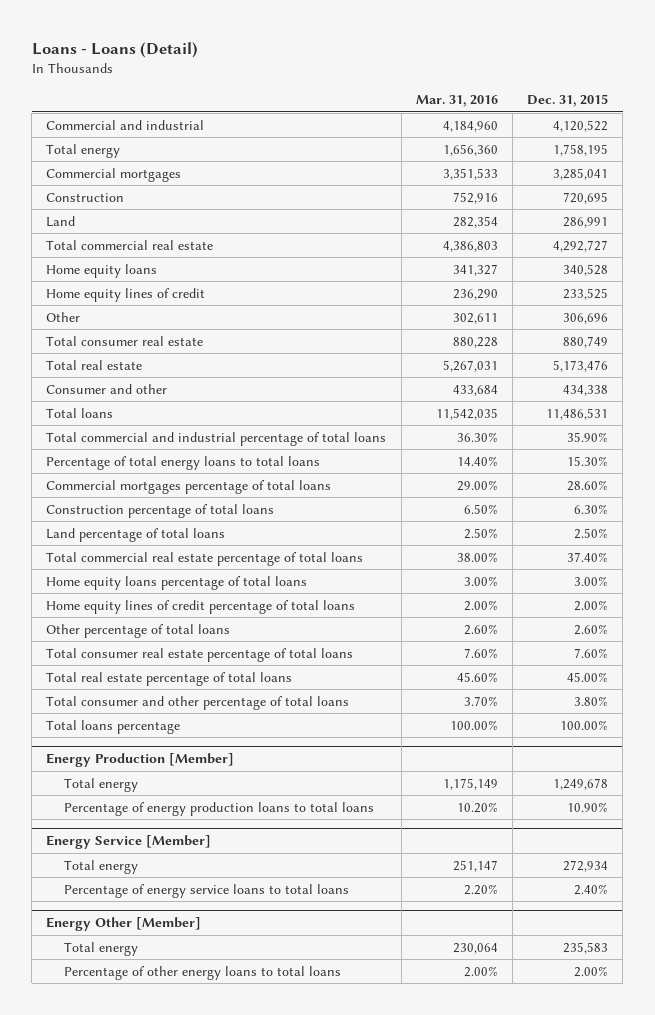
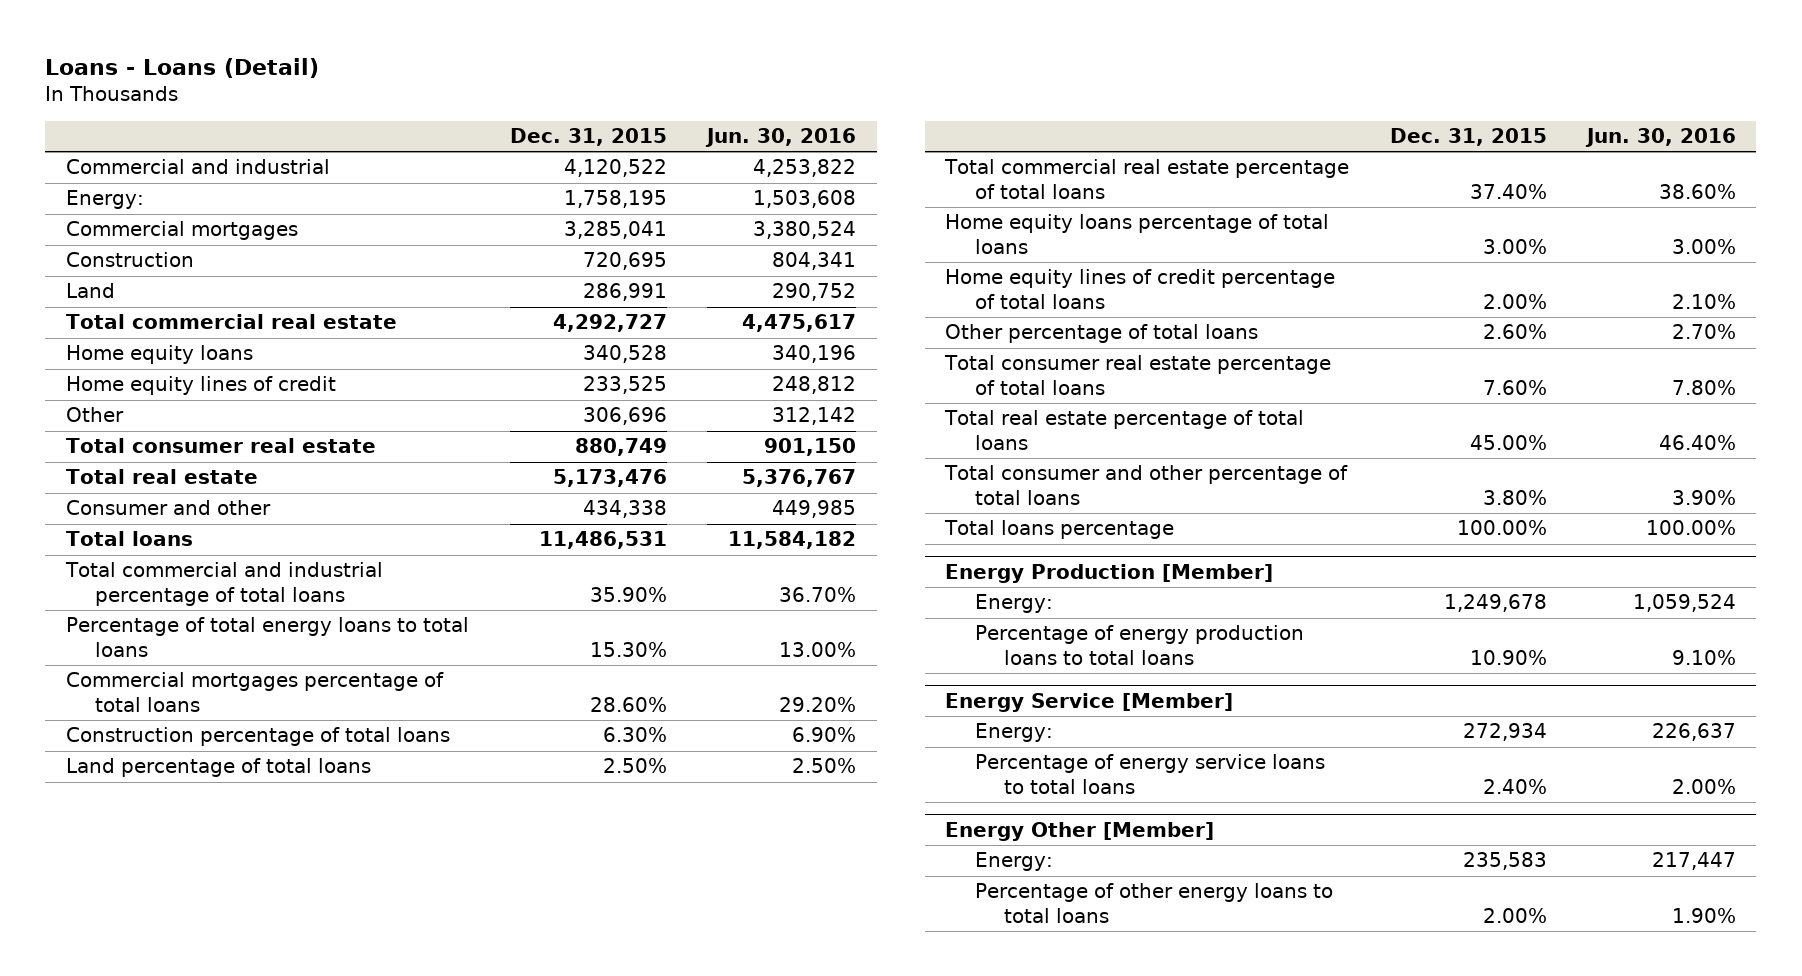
[415,95,498,108] Mar. 31, 2016 -> none
none -> [705,128,857,148] Jun. 30, 2016
[46,143,121,158] Total energy -> [65,190,144,210] Energy:
[63,777,138,792] Total energy -> [974,594,1053,614] Energy:
[63,859,138,874] Total energy -> [974,723,1053,743] Energy:
[63,941,138,956] Total energy -> [974,852,1053,872] Energy:

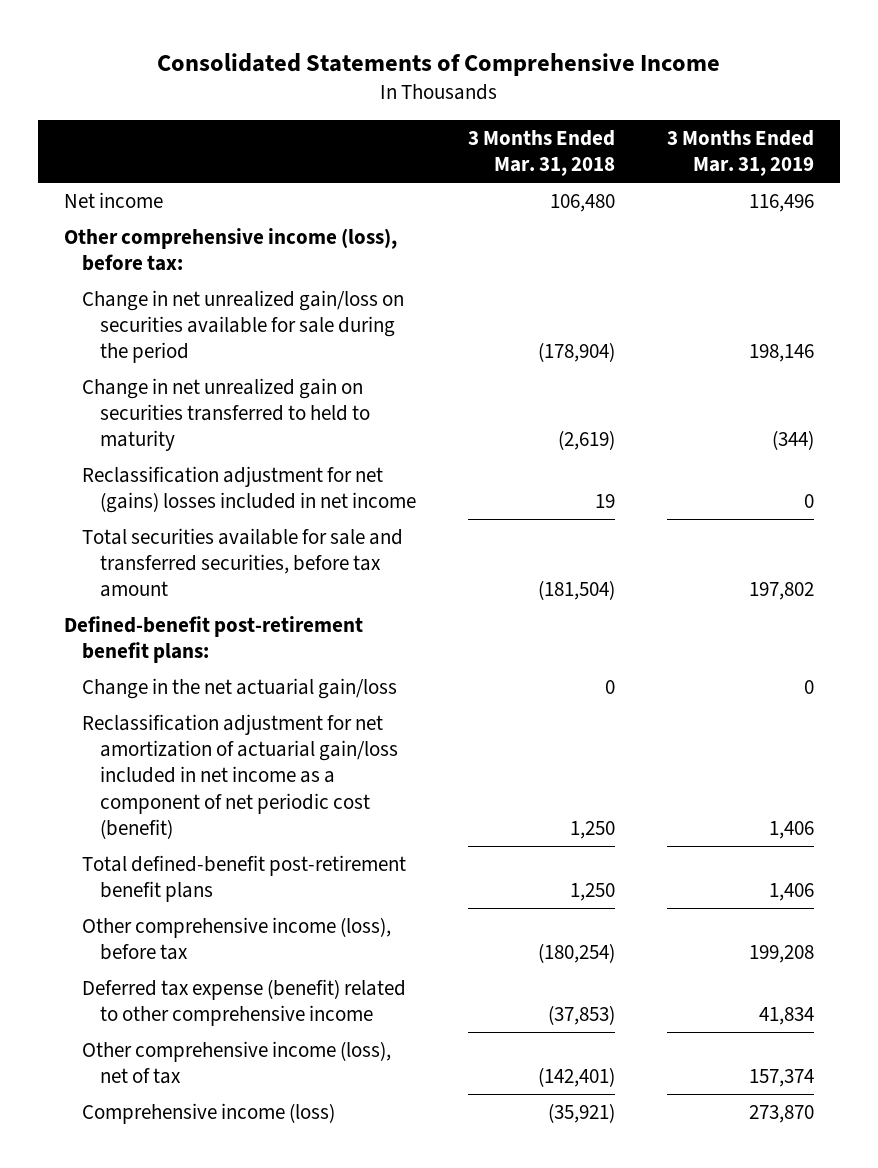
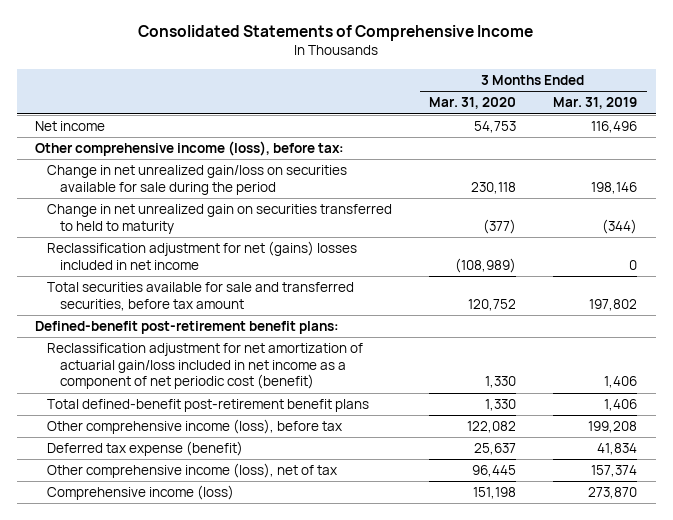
[467,130,615,177] 3 Months Ended Mar. 31, 2018 -> none
none -> [429,97,517,110] Mar. 31, 2020
[81,677,397,699] Change in the net actuarial gain/loss -> none
[81,978,406,1027] Deferred tax expense (benefit) related to other comprehensive income -> [47,441,244,457] Deferred tax expense (benefit)

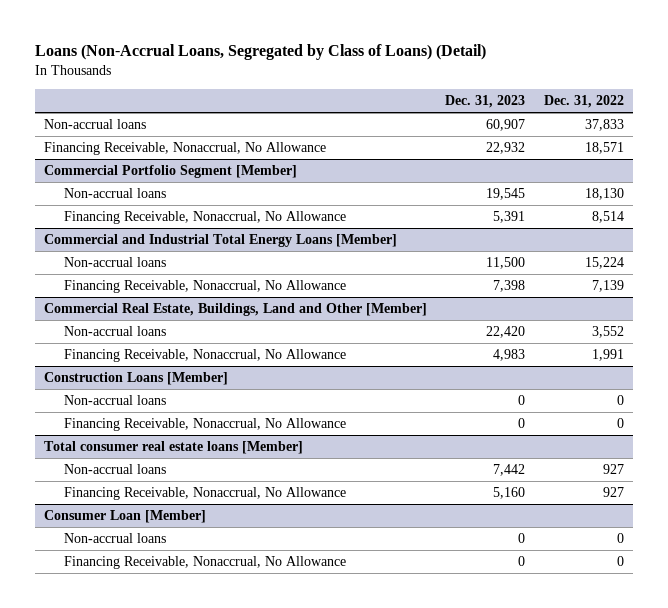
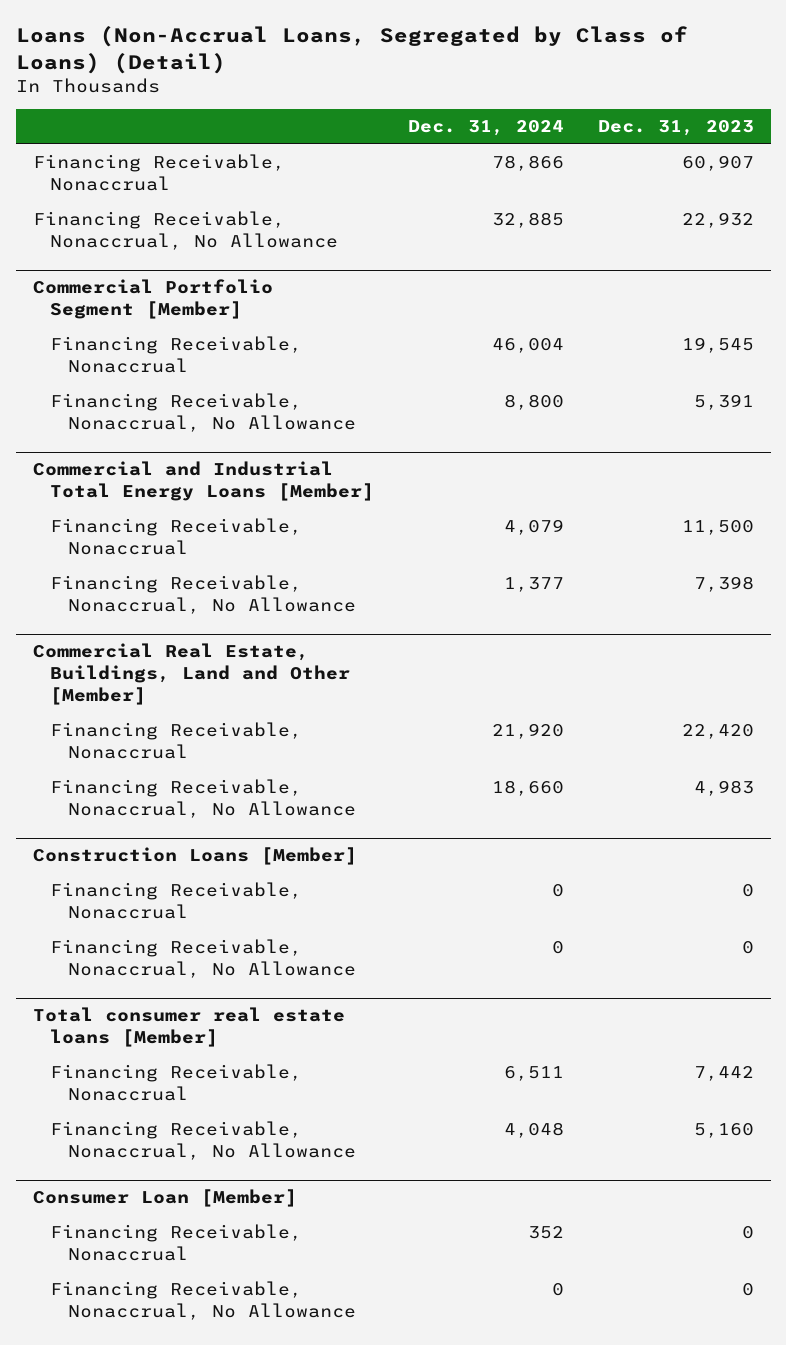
[543,95,624,109] Dec. 31, 2022 -> none
none -> [407,120,564,137] Dec. 31, 2024
[43,119,146,130] Non-accrual loans -> [32,154,285,192] Financing Receivable, Nonaccrual
[63,188,166,199] Non-accrual loans -> [50,336,303,374] Financing Receivable, Nonaccrual
[63,257,166,268] Non-accrual loans -> [50,518,303,556] Financing Receivable, Nonaccrual
[63,326,166,337] Non-accrual loans -> [50,722,303,760] Financing Receivable, Nonaccrual
[63,395,166,406] Non-accrual loans -> none
none -> [50,882,303,920] Financing Receivable, Nonaccrual
[63,464,166,475] Non-accrual loans -> [50,1064,303,1102] Financing Receivable, Nonaccrual
[63,533,166,544] Non-accrual loans -> none
none -> [50,1224,303,1262] Financing Receivable, Nonaccrual

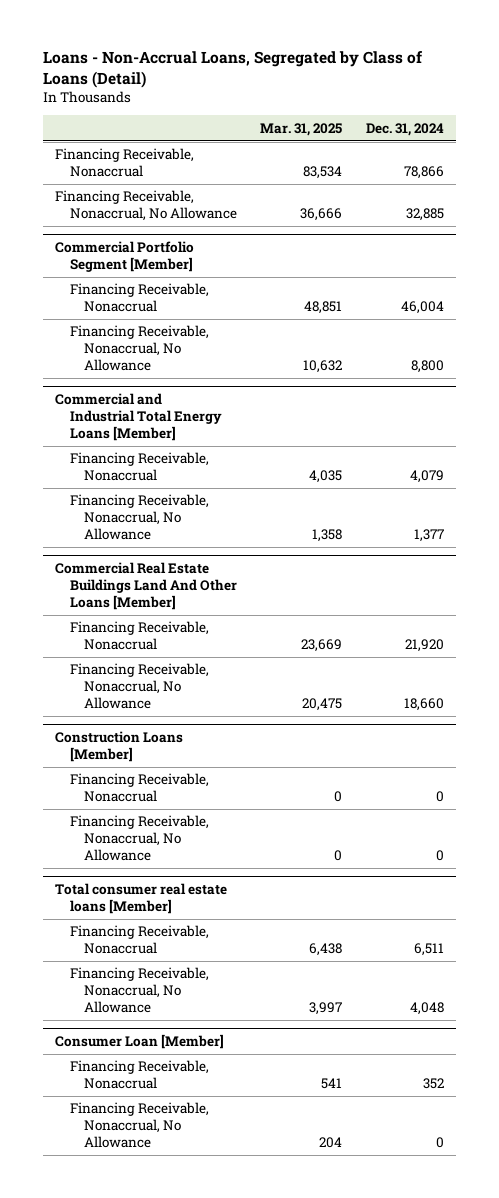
[15,26,688,74] Loans (Non-Accrual Loans, Segregated by Class of Loans) (Detail) -> [42,51,423,89] Loans - Non-Accrual Loans, Segregated by Class of Loans (Detail)
[597,120,754,137] Dec. 31, 2023 -> none
none -> [260,122,343,136] Mar. 31, 2025
[32,643,351,706] Commercial Real Estate, Buildings, Land and Other [Member] -> [54,561,237,610] Commercial Real Estate Buildings Land And Other Loans [Member]

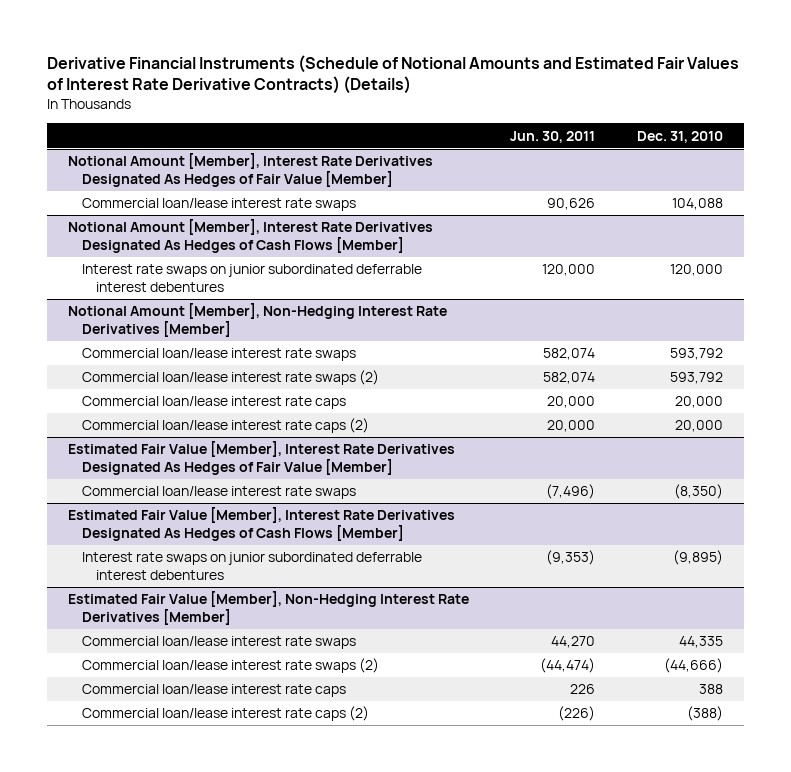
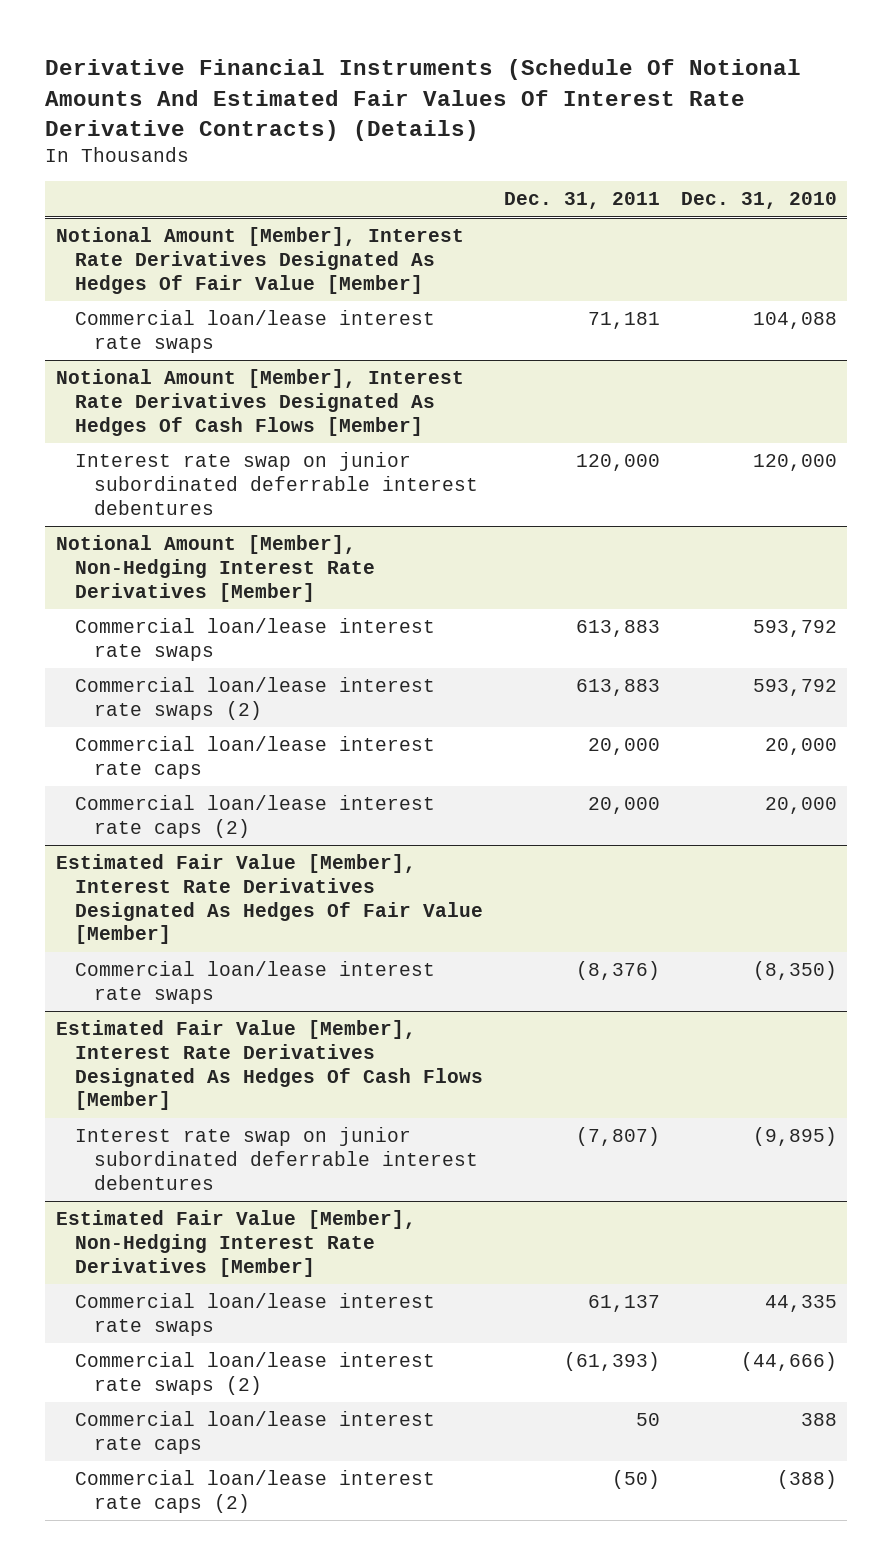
[46,54,739,95] Derivative Financial Instruments (Schedule of Notional Amounts and Estimated Fair Values of Interest Rate Derivative Contracts) (Details) -> [45,59,802,141] Derivative Financial Instruments (Schedule Of Notional Amounts And Estimated Fair Values Of Interest Rate Derivative Contracts) (Details)
[510,130,596,143] Jun. 30, 2011 -> none
none -> [503,192,660,210] Dec. 31, 2011
[67,153,433,187] Notional Amount [Member], Interest Rate Derivatives Designated As Hedges of Fair Value [Member] -> [55,227,464,294] Notional Amount [Member], Interest Rate Derivatives Designated As Hedges Of Fair Value [Member]
[67,219,433,253] Notional Amount [Member], Interest Rate Derivatives Designated As Hedges of Cash Flows [Member] -> [55,369,464,436] Notional Amount [Member], Interest Rate Derivatives Designated As Hedges Of Cash Flows [Member]
[81,264,422,292] Interest rate swaps on junior subordinated deferrable interest debentures -> [74,452,479,515] Interest rate swap on junior subordinated deferrable interest debentures
[67,441,455,475] Estimated Fair Value [Member], Interest Rate Derivatives Designated As Hedges of Fair Value [Member] -> [55,854,483,945] Estimated Fair Value [Member], Interest Rate Derivatives Designated As Hedges Of Fair Value [Member]
[67,507,455,541] Estimated Fair Value [Member], Interest Rate Derivatives Designated As Hedges of Cash Flows [Member] -> [55,1020,483,1111] Estimated Fair Value [Member], Interest Rate Derivatives Designated As Hedges Of Cash Flows [Member]
[81,552,422,580] Interest rate swaps on junior subordinated deferrable interest debentures -> [74,1127,479,1190] Interest rate swap on junior subordinated deferrable interest debentures

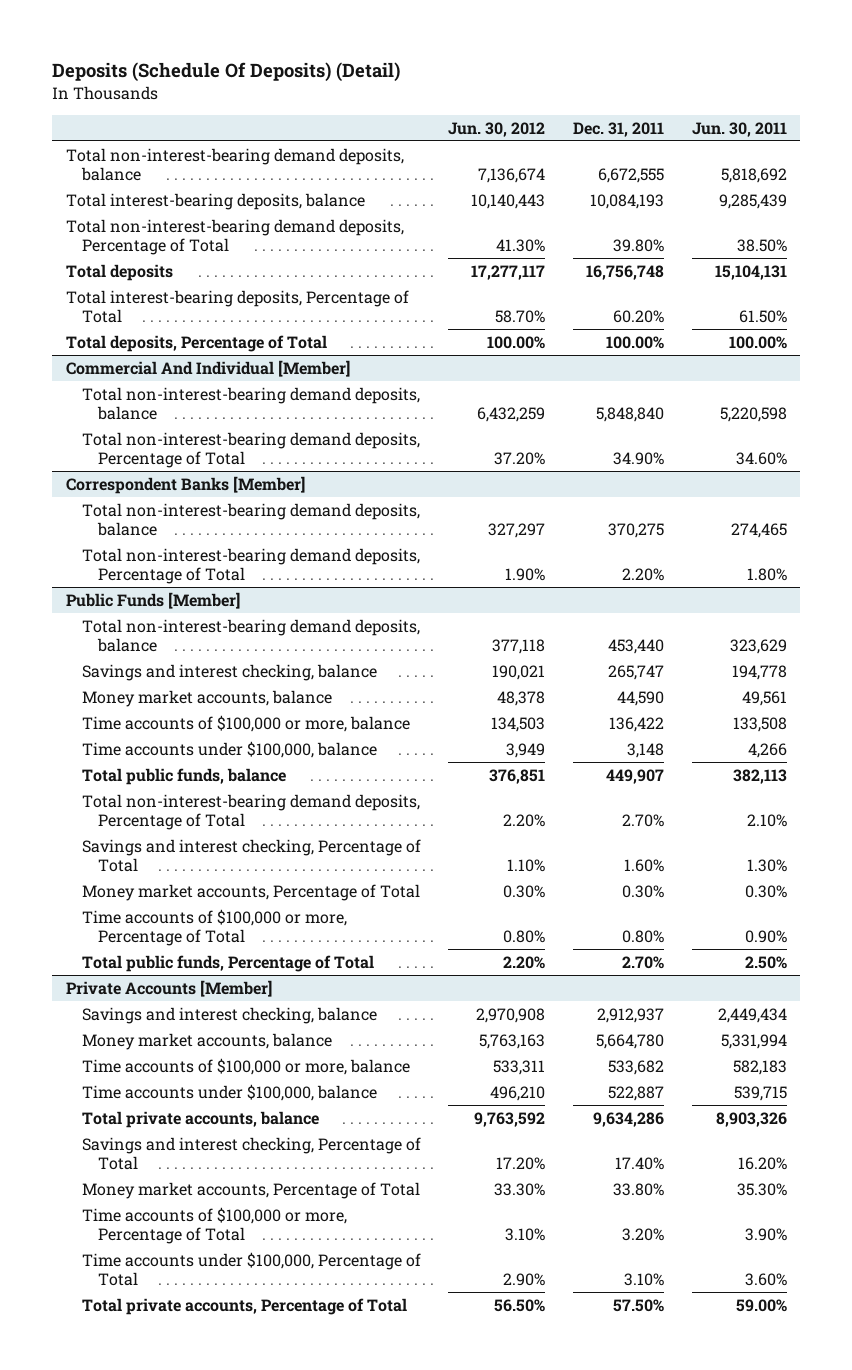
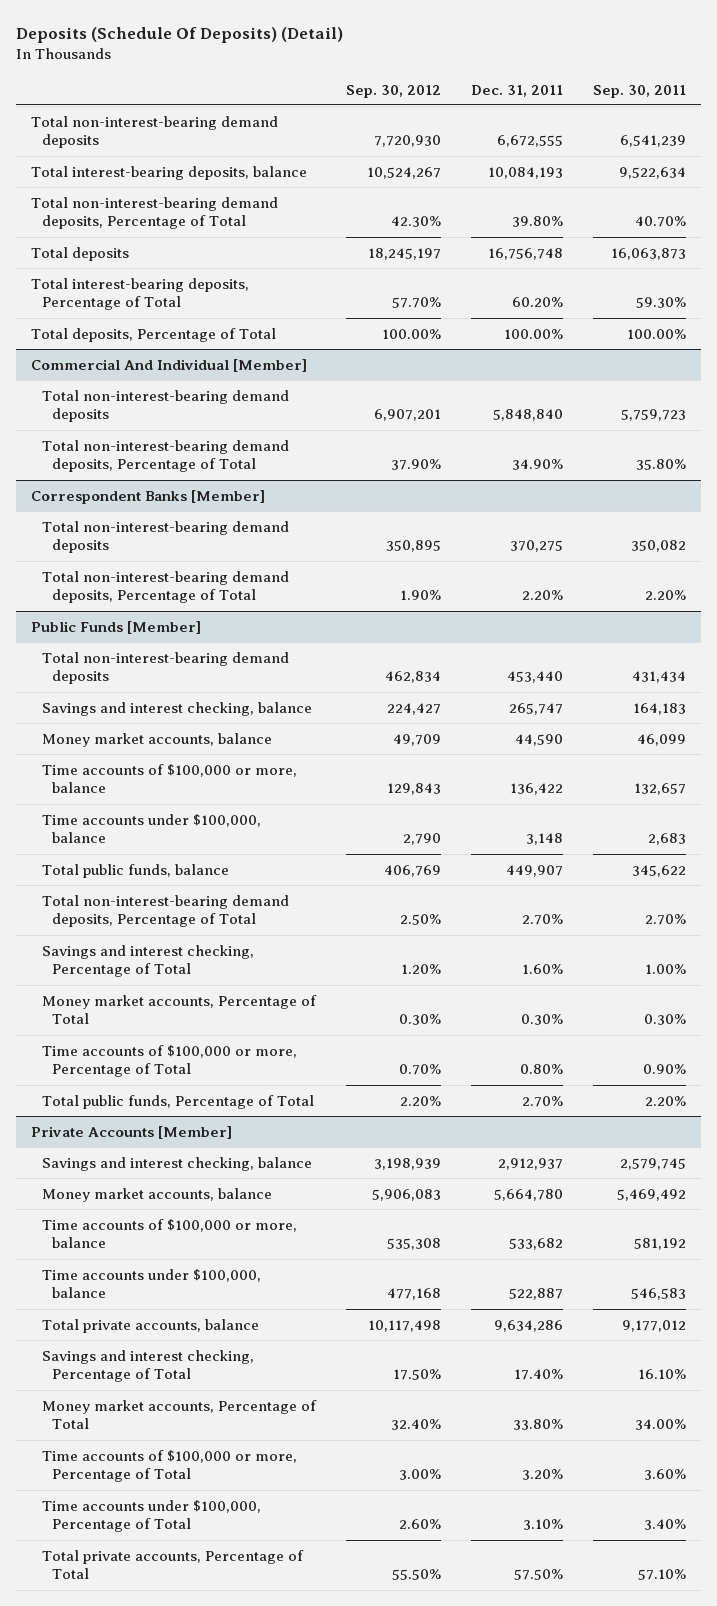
[448,121,546,137] Jun. 30, 2012 -> none
[691,121,787,137] Jun. 30, 2011 -> none
none -> [345,84,441,98] Sep. 30, 2012
none -> [592,84,686,98] Sep. 30, 2011
[65,147,404,181] Total non-interest-bearing demand deposits, balance -> [30,115,278,149] Total non-interest-bearing demand deposits
[81,386,420,420] Total non-interest-bearing demand deposits, balance -> [41,389,289,423] Total non-interest-bearing demand deposits
[81,502,420,536] Total non-interest-bearing demand deposits, balance -> [41,520,289,554] Total non-interest-bearing demand deposits
[81,618,420,652] Total non-interest-bearing demand deposits, balance -> [41,651,289,685] Total non-interest-bearing demand deposits

